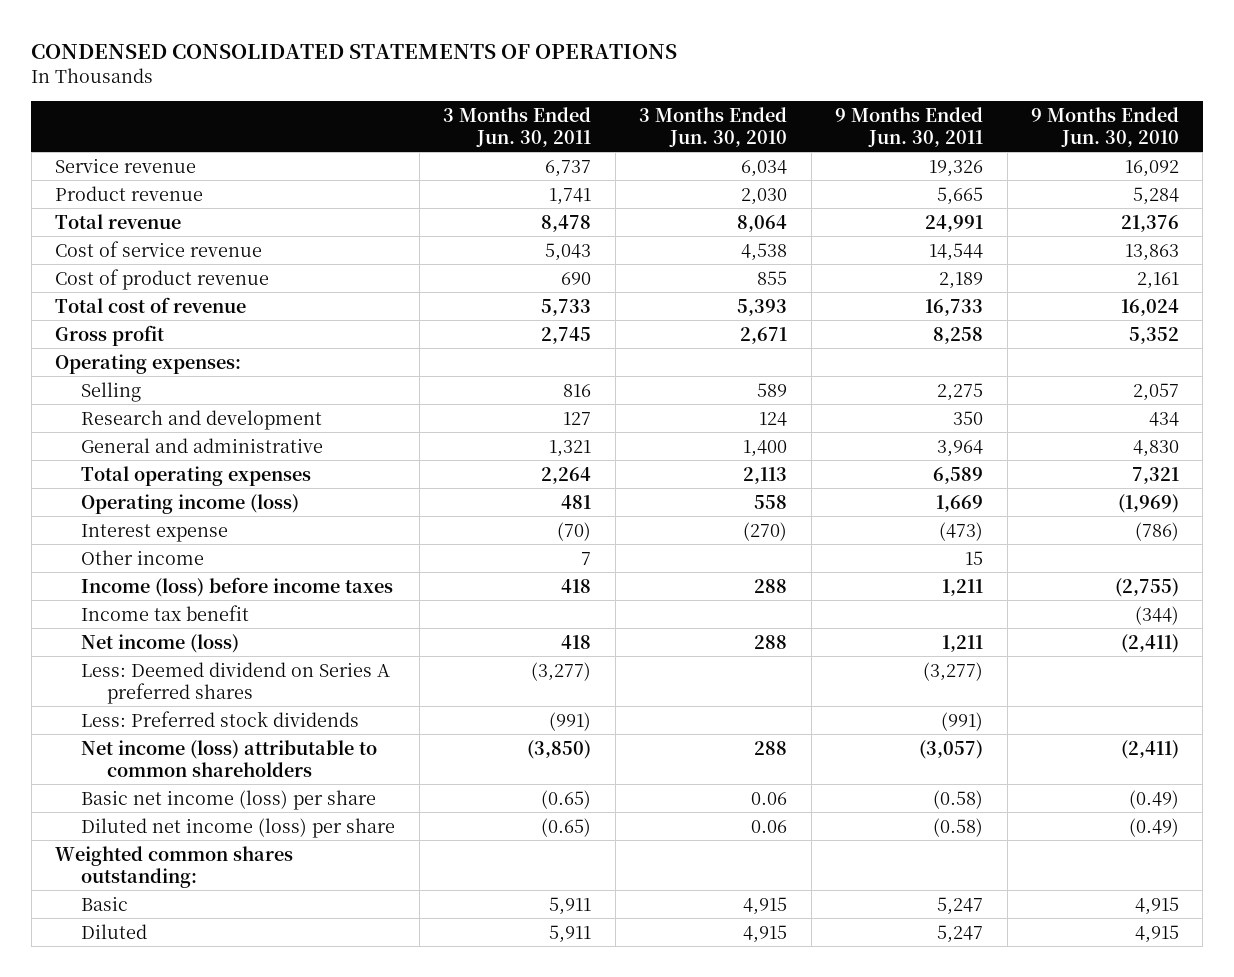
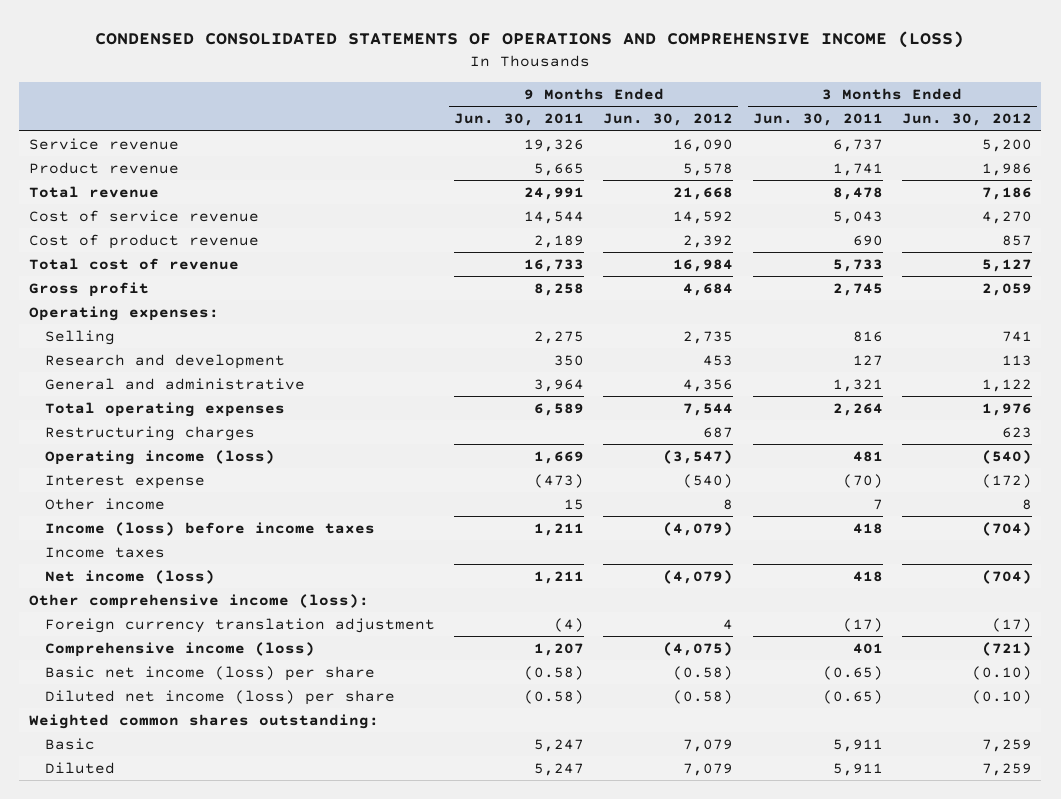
[31,43,678,59] CONDENSED CONSOLIDATED STATEMENTS OF OPERATIONS -> [95,31,965,49] CONDENSED CONSOLIDATED STATEMENTS OF OPERATIONS AND COMPREHENSIVE INCOME (LOSS)
[639,106,788,147] 3 Months Ended Jun. 30, 2010 -> none
[1030,106,1179,147] 9 Months Ended Jun. 30, 2010 -> none
none -> [603,113,734,127] Jun. 30, 2012
none -> [901,113,1032,127] Jun. 30, 2012
none -> [44,425,255,441] Restructuring charges
[81,604,250,621] Income tax benefit -> [44,546,165,558] Income taxes
[81,661,391,704] Less: Deemed dividend on Series A preferred shares -> none
[81,710,360,727] Less: Preferred stock dividends -> none
[81,739,378,777] Net income (loss) attributable to common shareholders -> none
none -> [28,593,369,609] Other comprehensive income (loss):
none -> [44,617,435,633] Foreign currency translation adjustment
none -> [44,641,315,657] Comprehensive income (loss)

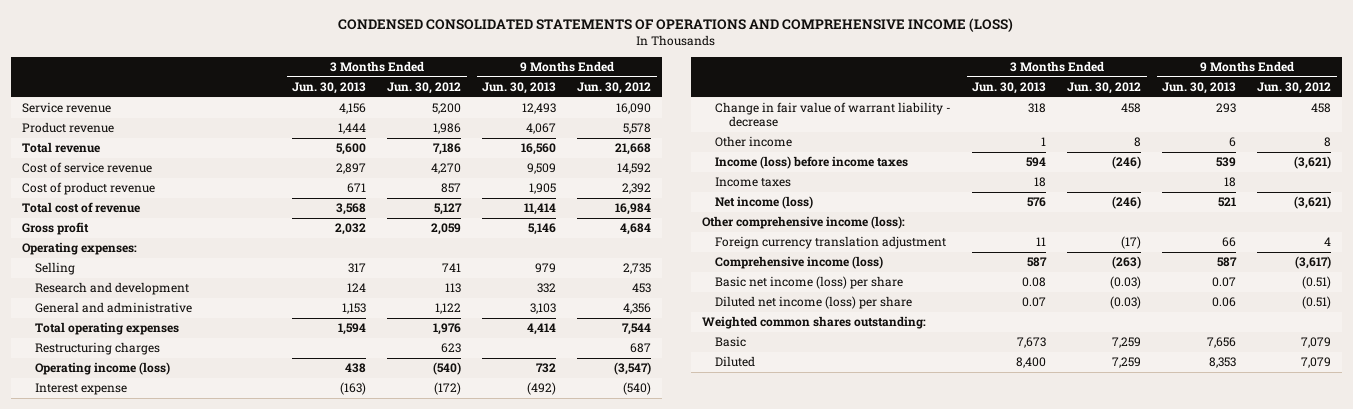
[454,113,585,127] Jun. 30, 2011 -> none
[752,113,883,127] Jun. 30, 2011 -> none
none -> [292,82,367,95] Jun. 30, 2013
none -> [482,82,557,95] Jun. 30, 2013
none -> [715,102,952,128] Change in fair value of warrant liability - decrease
[663,521,734,536] (4,079) -> [1294,156,1332,170] (3,621)
[981,521,1032,536] (704) -> [1112,156,1142,170] (246)
[663,569,734,584] (4,079) -> [1294,196,1332,210] (3,621)
[981,569,1032,584] (704) -> [1112,196,1142,210] (246)
[663,641,734,656] (4,075) -> [1295,256,1332,270] (3,617)
[981,641,1032,656] (721) -> [1112,256,1142,270] (263)
[673,665,734,680] (0.58) -> [1302,276,1332,290] (0.51)
[971,665,1032,680] (0.10) -> [1110,276,1142,290] (0.03)
[673,689,734,704] (0.58) -> [1302,296,1332,310] (0.51)
[971,689,1032,704] (0.10) -> [1110,296,1142,310] (0.03)

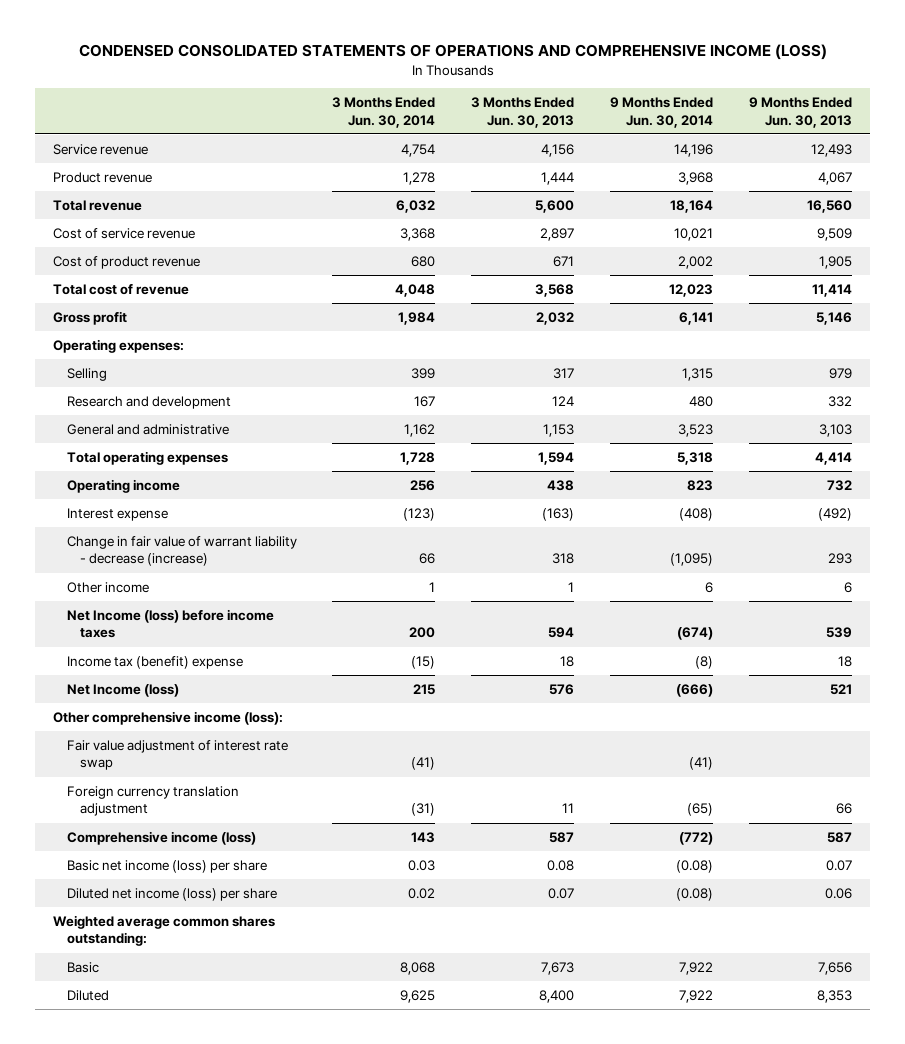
[387,82,462,95] Jun. 30, 2012 -> none
[577,82,652,95] Jun. 30, 2012 -> none
none -> [332,97,436,128] 3 Months Ended Jun. 30, 2014
none -> [610,97,714,128] 9 Months Ended Jun. 30, 2014
[35,342,161,356] Restructuring charges -> none
[35,362,171,376] Operating income (loss) -> [66,478,180,493] Operating income
[715,102,952,128] Change in fair value of warrant liability - decrease -> [66,535,297,567] Change in fair value of warrant liability - decrease (increase)
[715,156,909,170] Income (loss) before income taxes -> [66,608,274,639] Net Income (loss) before income taxes
[715,177,792,188] Income taxes -> [66,655,243,669] Income tax (benefit) expense
[715,196,814,210] Net income (loss) -> [66,683,179,697] Net Income (loss)
none -> [66,739,288,771] Fair value adjustment of interest rate swap
[701,316,926,330] Weighted common shares outstanding: -> [53,914,276,947] Weighted average common shares outstanding:

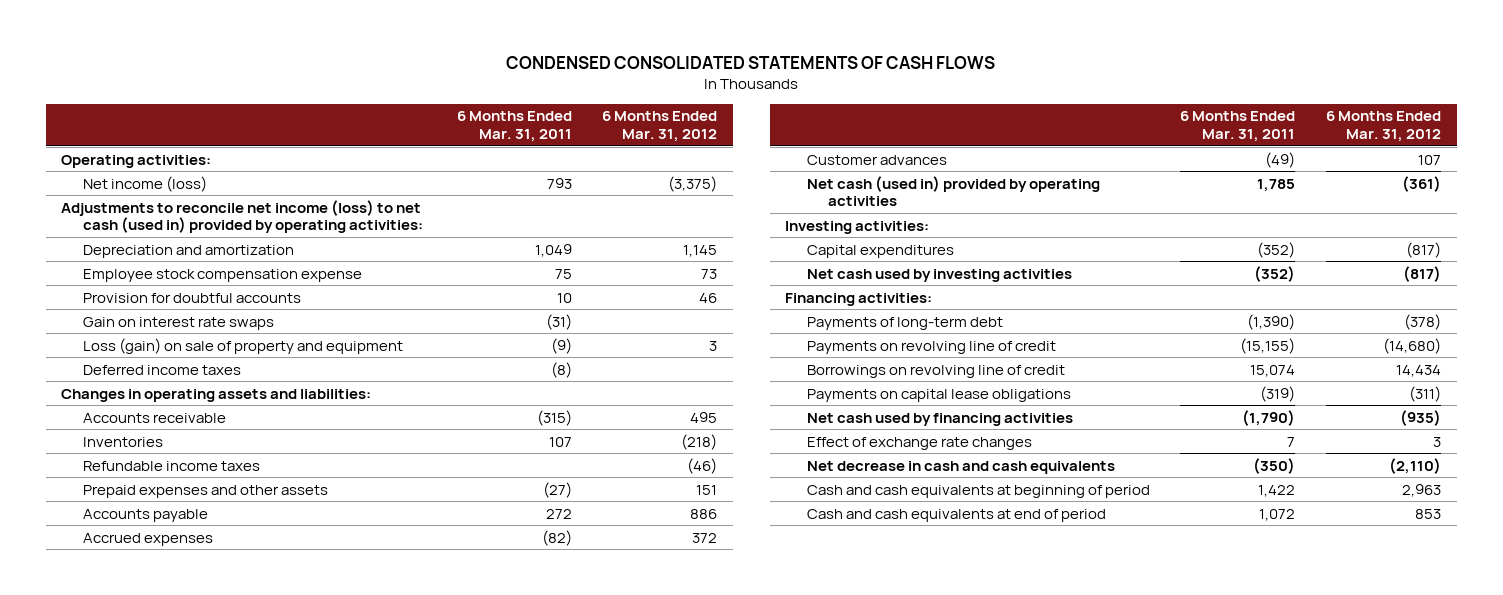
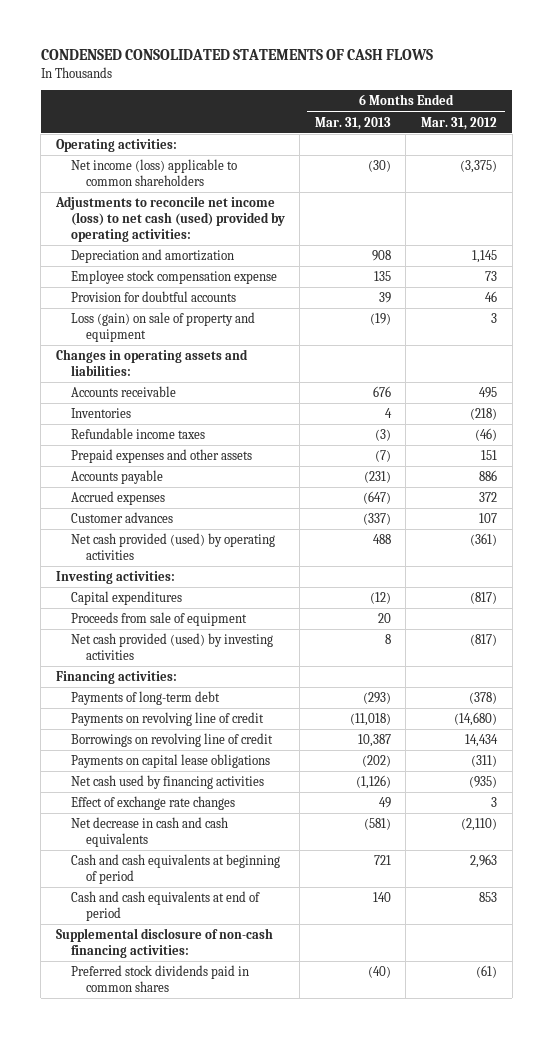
[456,111,572,142] 6 Months Ended Mar. 31, 2011 -> none
none -> [314,116,391,130] Mar. 31, 2013
[82,175,207,192] Net income (loss) -> [70,158,237,186] Net income (loss) applicable to common shareholders
[61,199,423,234] Adjustments to reconcile net income (loss) to net cash (used in) provided by operating activities: -> [54,195,285,242] Adjustments to reconcile net income (loss) to net cash (used) provided by operating activities:
[82,316,274,330] Gain on interest rate swaps -> none
[82,364,241,375] Deferred income taxes -> none
[806,175,1100,207] Net cash (used in) provided by operating activities -> [70,532,275,560] Net cash provided (used) by operating activities
none -> [70,611,247,626] Proceeds from sale of equipment
[806,268,1072,282] Net cash used by investing activities -> [70,632,273,660] Net cash provided (used) by investing activities
none -> [55,927,273,958] Supplemental disclosure of non-cash financing activities:
none -> [70,964,249,992] Preferred stock dividends paid in common shares

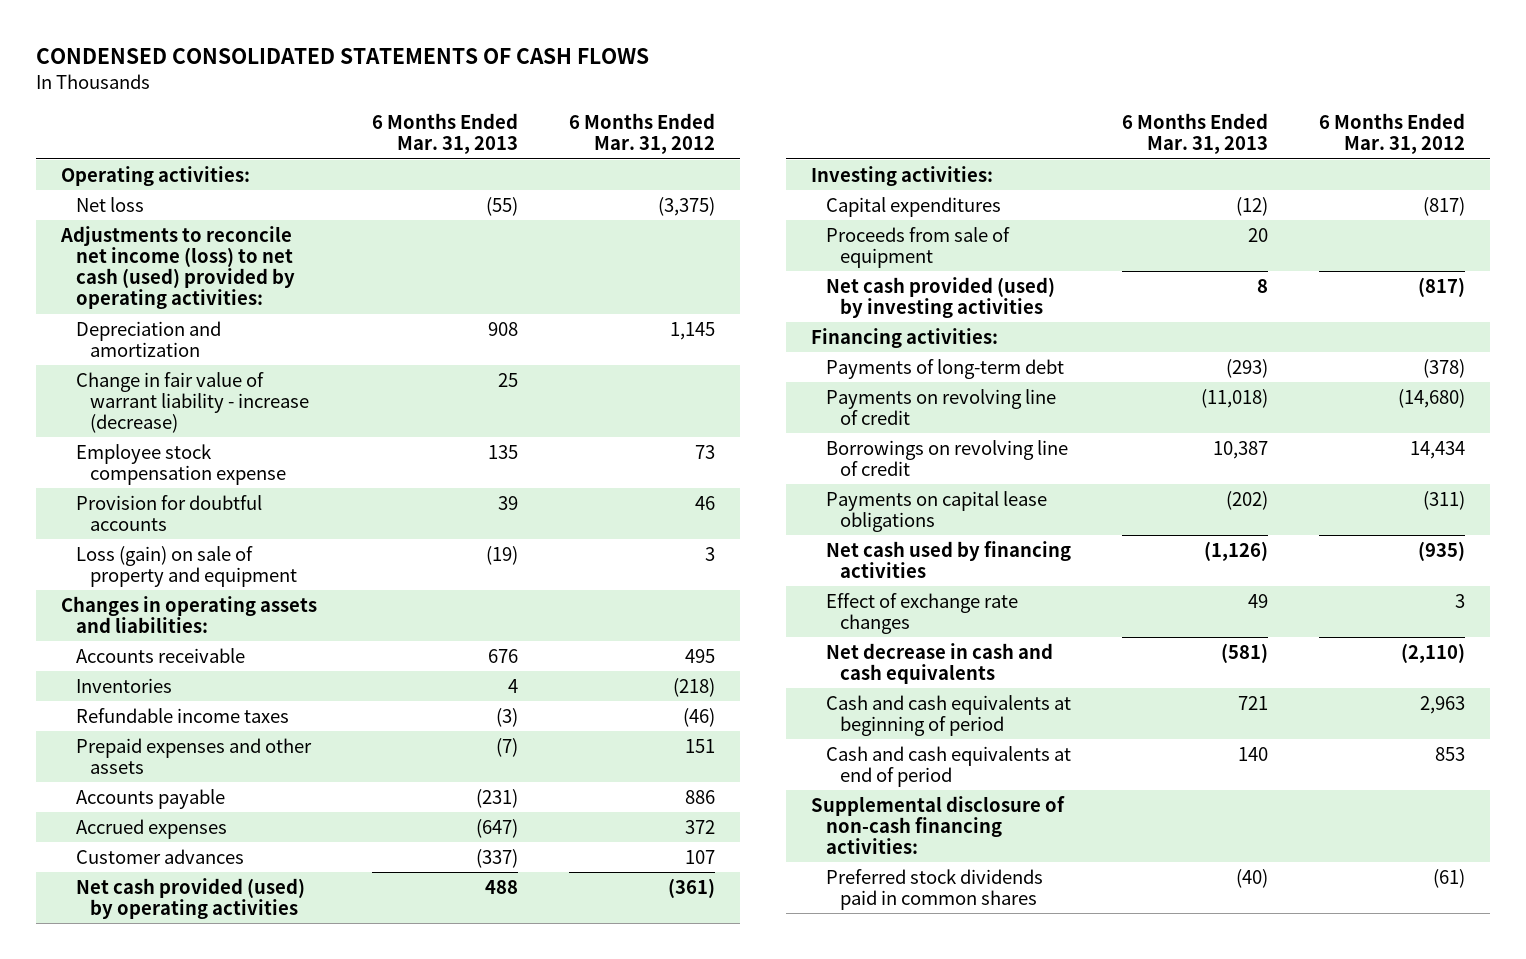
[70,158,237,186] Net income (loss) applicable to common shareholders -> [75,196,144,212] Net loss
[367,159,391,172] (30) -> [485,196,518,216] (55)
none -> [75,371,310,434] Change in fair value of warrant liability - increase (decrease)

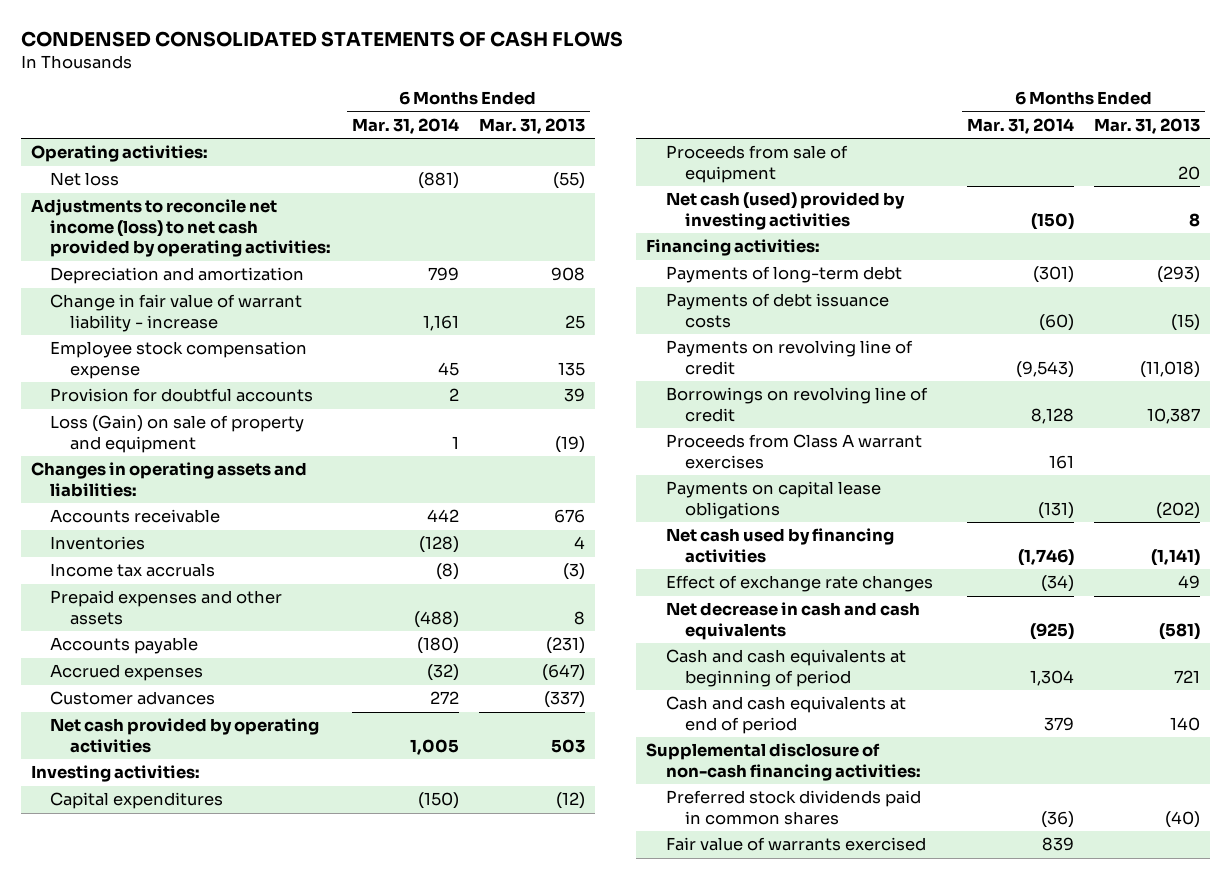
[568,113,715,155] 6 Months Ended Mar. 31, 2012 -> none
none -> [351,117,459,134] Mar. 31, 2014
[60,225,295,310] Adjustments to reconcile net income (loss) to net cash (used) provided by operating activities: -> [30,199,332,258] Adjustments to reconcile net income (loss) to net cash provided by operating activities:
[75,371,310,434] Change in fair value of warrant liability - increase (decrease) -> [50,294,303,332] Change in fair value of warrant liability - increase
[75,545,298,587] Loss (gain) on sale of property and equipment -> [50,415,305,453] Loss (Gain) on sale of property and equipment
[75,707,289,723] Refundable income taxes -> [50,563,216,578] Income tax accruals
[495,737,518,757] (7) -> [573,610,585,625] 8
[75,877,305,919] Net cash provided (used) by operating activities -> [50,718,320,753] Net cash provided by operating activities
[484,879,518,894] 488 -> [550,738,585,753] 503
[825,276,1055,318] Net cash provided (used) by investing activities -> [665,192,905,230] Net cash (used) provided by investing activities
none -> [665,293,889,328] Payments of debt issuance costs
none -> [665,434,922,469] Proceeds from Class A warrant exercises
[1203,540,1268,561] (1,126) -> [1151,548,1201,566] (1,141)
none -> [665,837,926,852] Fair value of warrants exercised

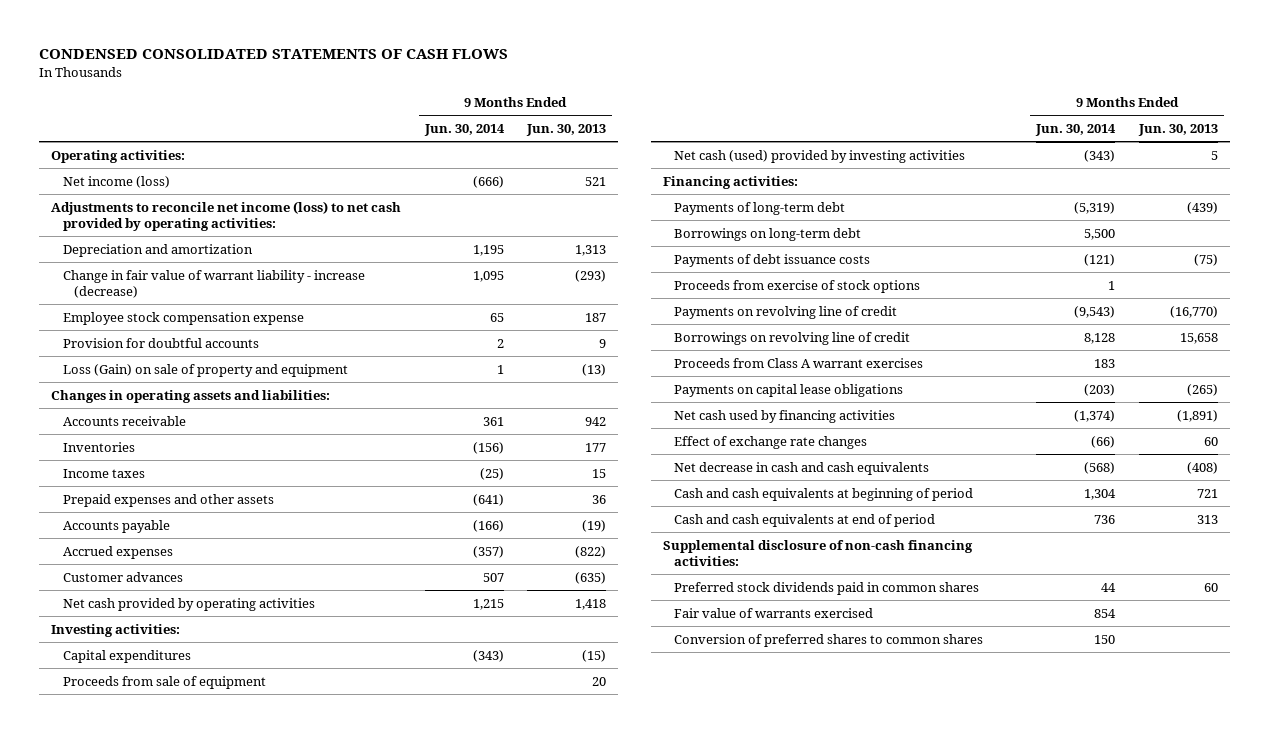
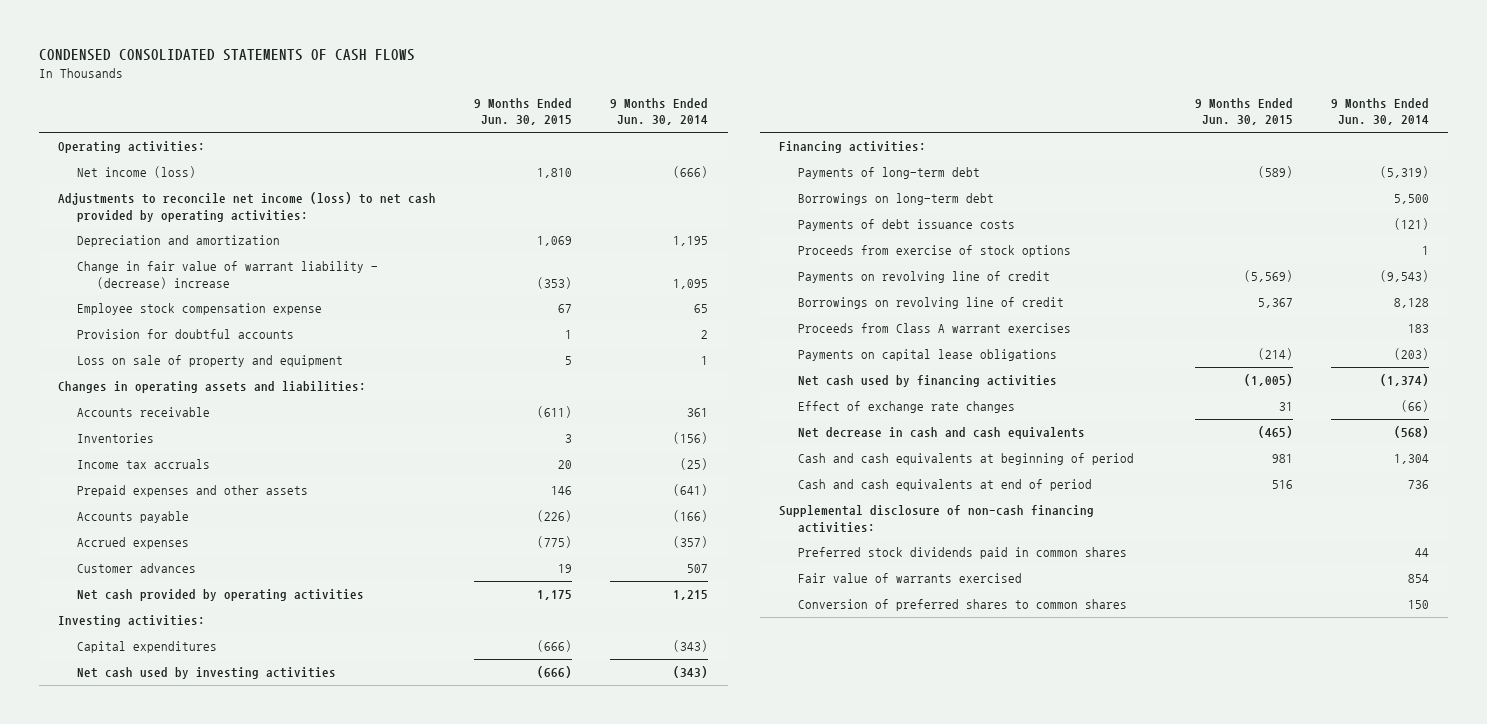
[526,124,607,137] Jun. 30, 2013 -> none
none -> [474,97,573,126] 9 Months Ended Jun. 30, 2015
[62,269,365,298] Change in fair value of warrant liability - increase (decrease) -> [77,261,379,289] Change in fair value of warrant liability - (decrease) increase
[62,363,348,377] Loss (Gain) on sale of property and equipment -> [77,355,344,368] Loss on sale of property and equipment
[62,468,145,478] Income taxes -> [77,459,211,470] Income tax accruals
[62,675,266,689] Proceeds from sale of equipment -> none
[674,149,966,163] Net cash (used) provided by investing activities -> [77,667,337,680] Net cash used by investing activities

